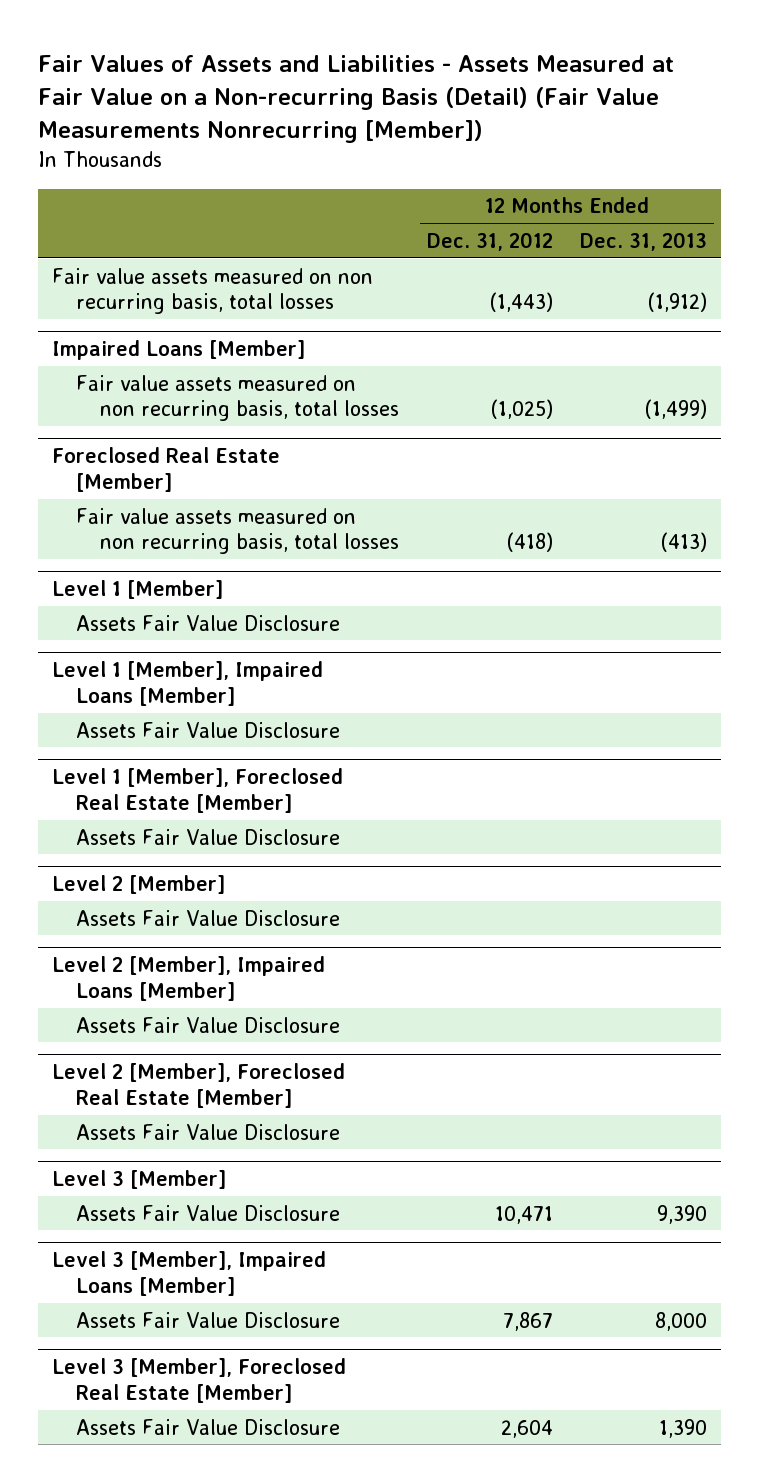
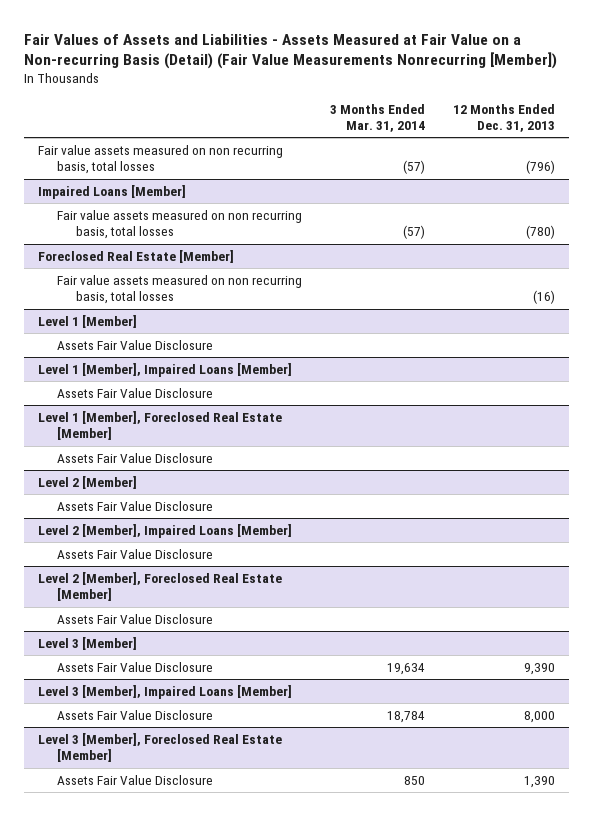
[426,231,553,251] Dec. 31, 2012 -> none
none -> [329,103,425,133] 3 Months Ended Mar. 31, 2014
[648,292,708,313] (1,912) -> [525,160,555,175] (796)
[645,399,708,420] (1,499) -> [525,225,555,240] (780)
[661,532,708,553] (413) -> [532,290,555,305] (16)

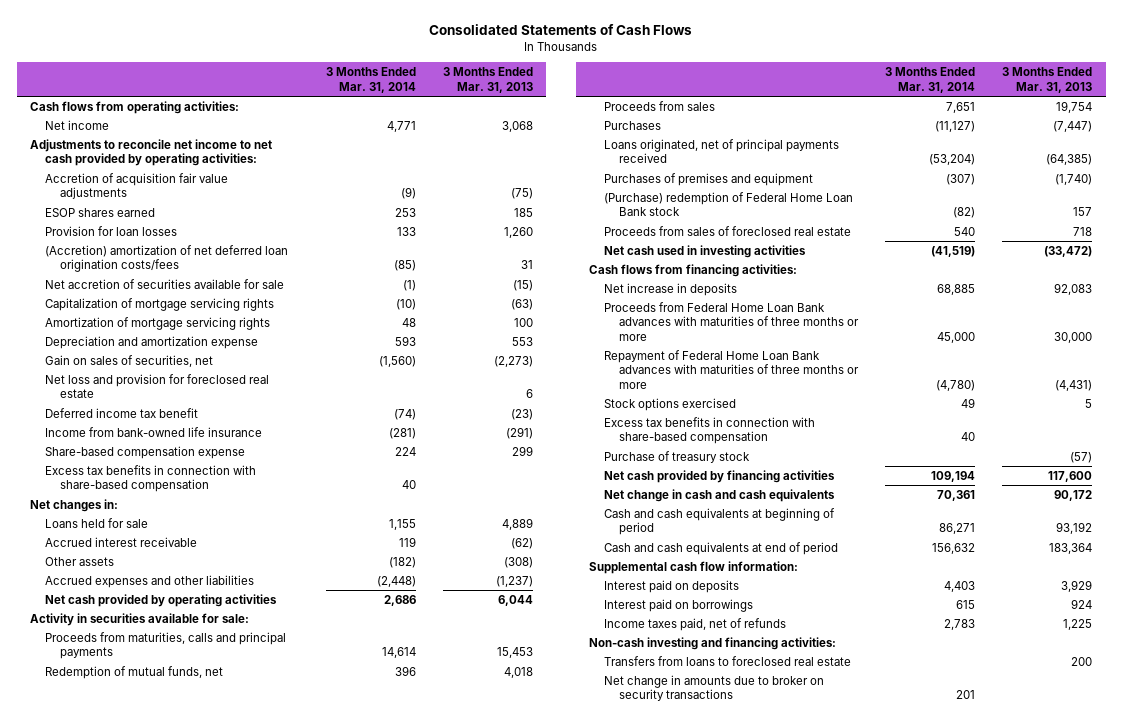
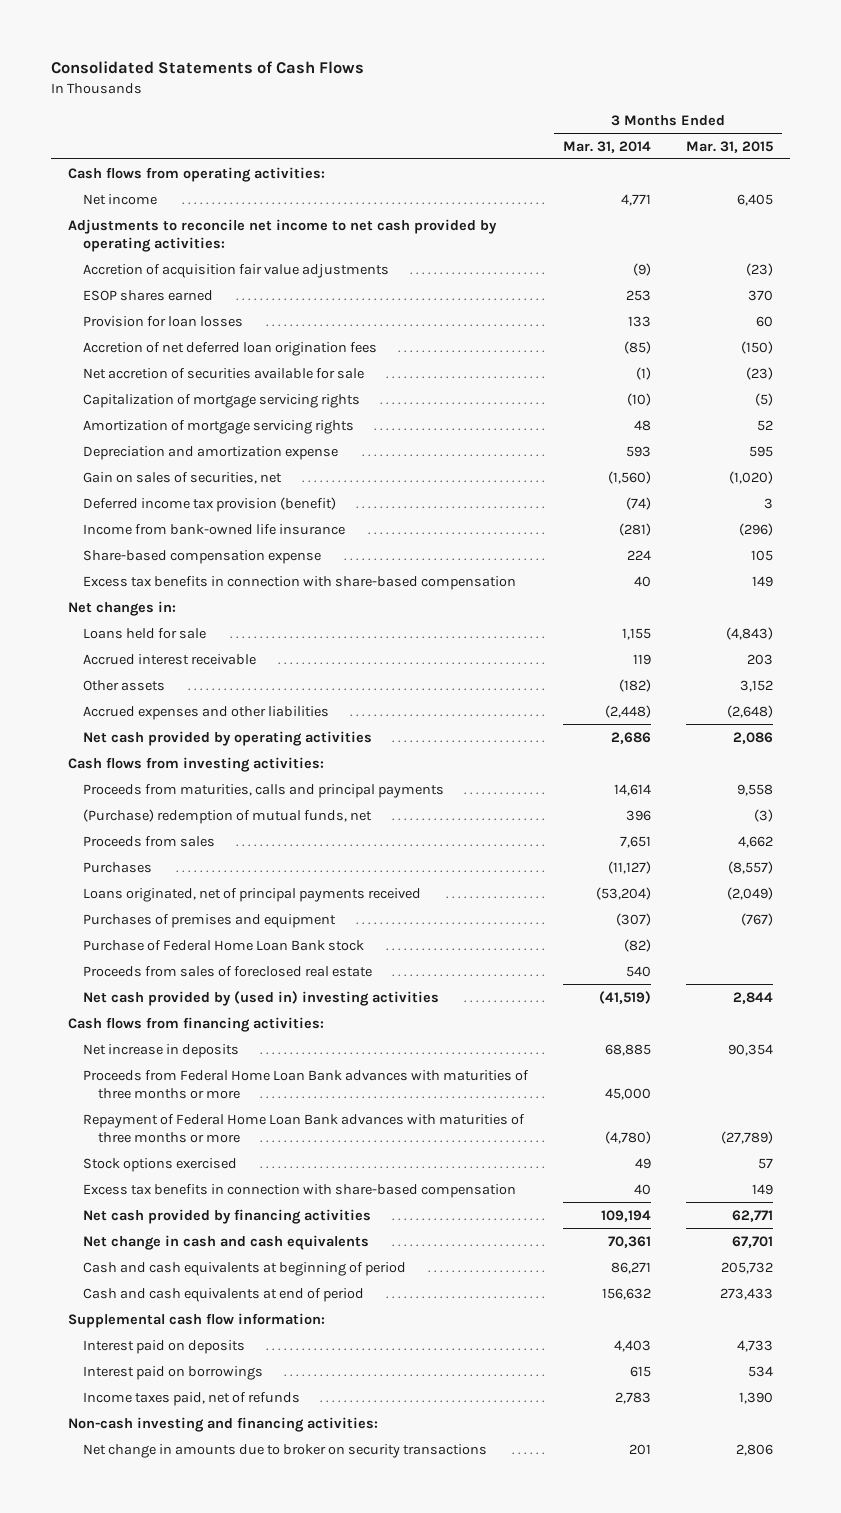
[442,67,533,93] 3 Months Ended Mar. 31, 2013 -> none
none -> [685,140,773,153] Mar. 31, 2015
[44,245,288,273] (Accretion) amortization of net deferred loan origination costs/fees -> [82,341,377,356] Accretion of net deferred loan origination fees
[44,374,269,399] Net loss and provision for foreclosed real estate -> none
[44,408,198,419] Deferred income tax benefit -> [82,496,336,512] Deferred income tax provision (benefit)
[30,613,250,627] Activity in securities available for sale: -> none
none -> [68,756,325,772] Cash flows from investing activities:
[44,666,223,680] Redemption of mutual funds, net -> [82,808,372,824] (Purchase) redemption of mutual funds, net
[604,192,854,217] (Purchase) redemption of Federal Home Loan Bank stock -> [82,939,364,951] Purchase of Federal Home Loan Bank stock
[604,245,807,259] Net cash used in investing activities -> [82,990,439,1006] Net cash provided by (used in) investing activities
[604,451,751,464] Purchase of treasury stock -> none
[604,656,852,667] Transfers from loans to foreclosed real estate -> none

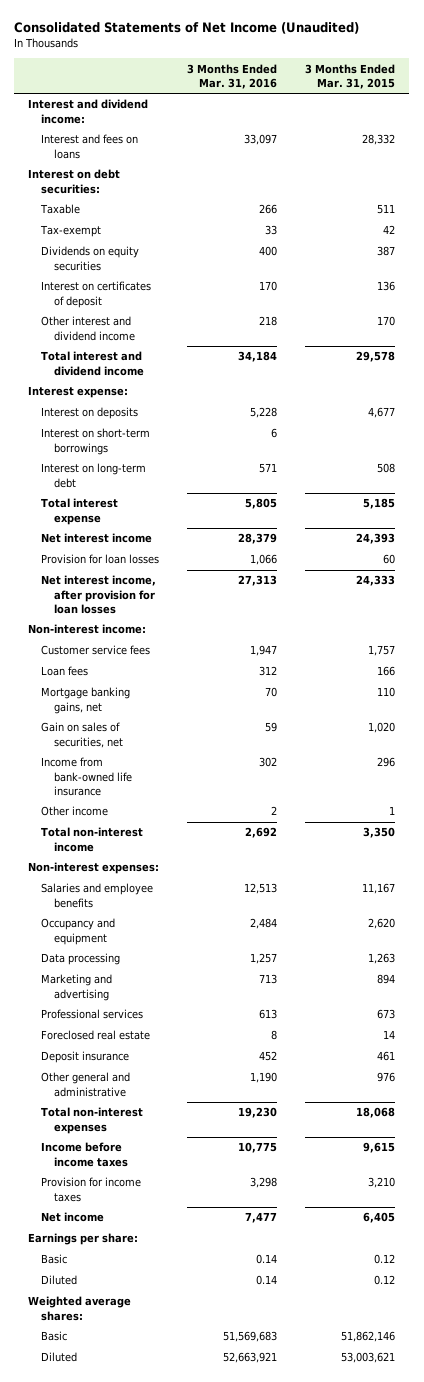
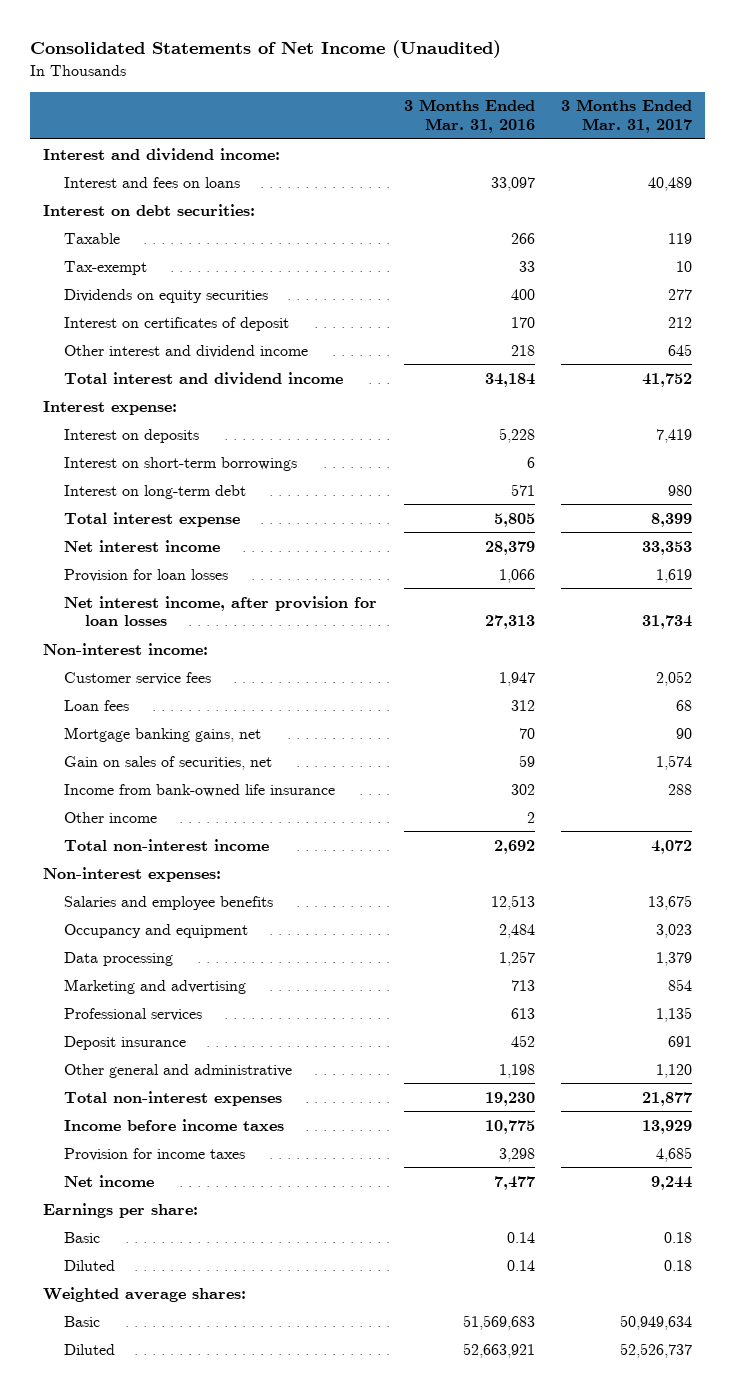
[305,63,396,89] 3 Months Ended Mar. 31, 2015 -> none
none -> [561,99,693,133] 3 Months Ended Mar. 31, 2017
[41,1030,151,1041] Foreclosed real estate -> none
[250,1072,278,1084] 1,190 -> [498,1063,535,1078] 1,198

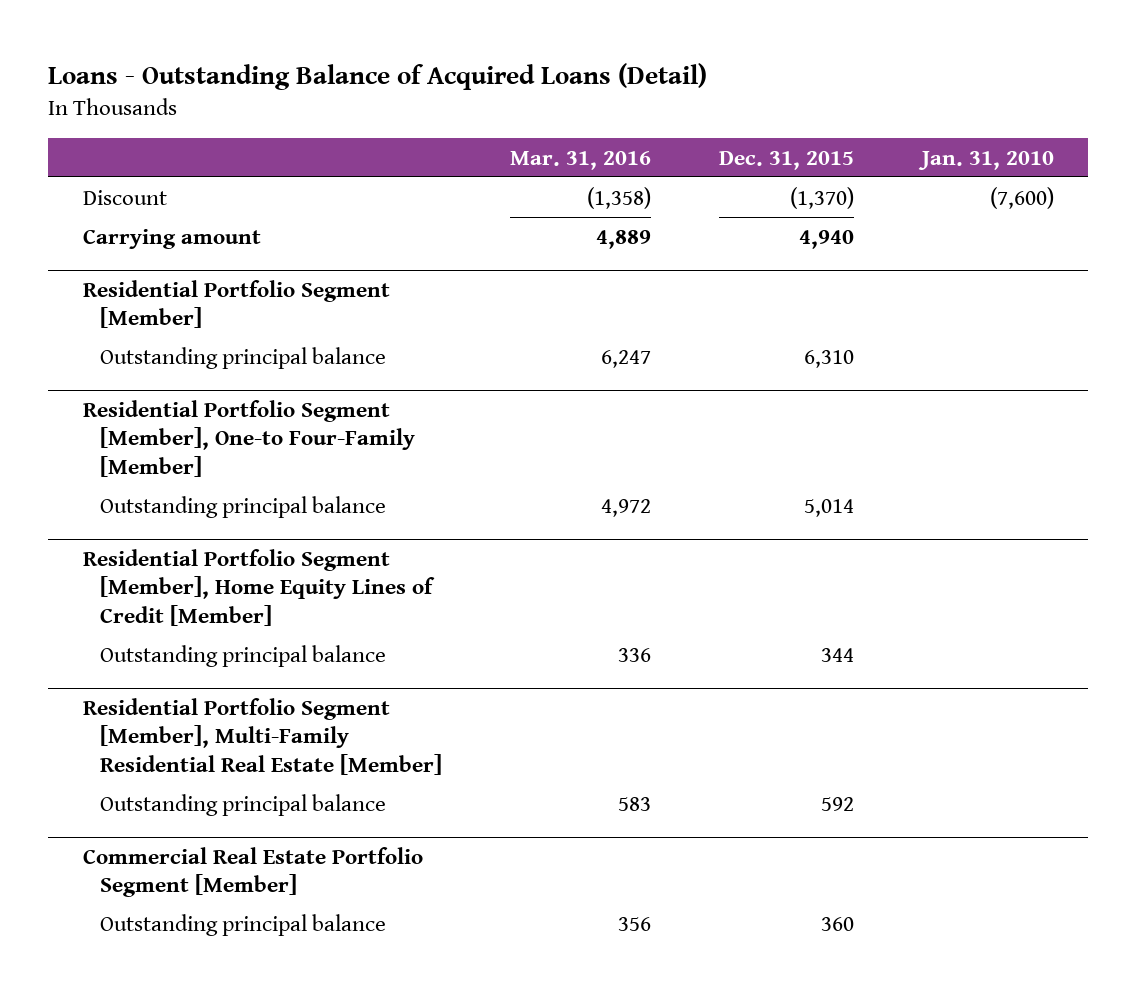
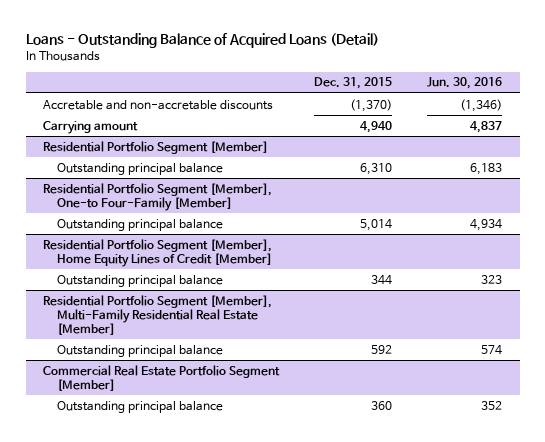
[509,150,651,170] Mar. 31, 2016 -> none
[918,150,1055,170] Jan. 31, 2010 -> none
none -> [427,77,503,90] Jun. 30, 2016
[82,189,167,205] Discount -> [43,99,274,110] Accretable and non-accretable discounts

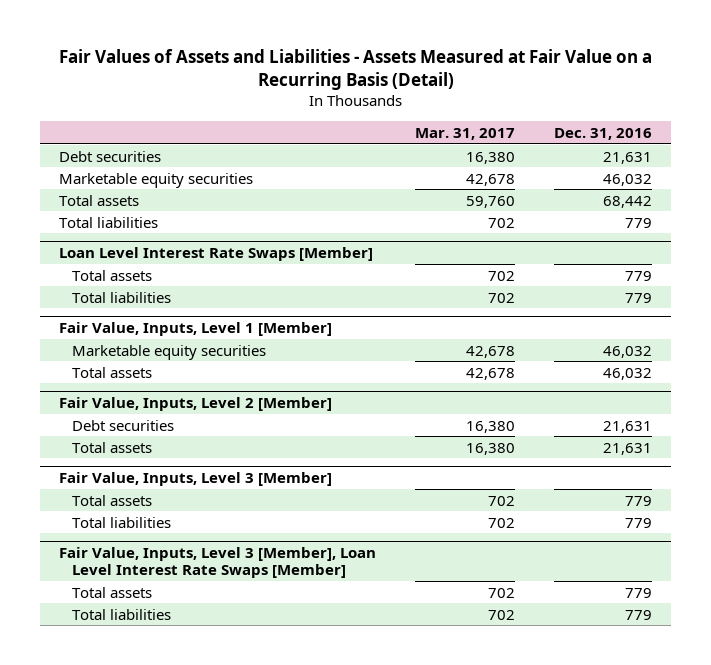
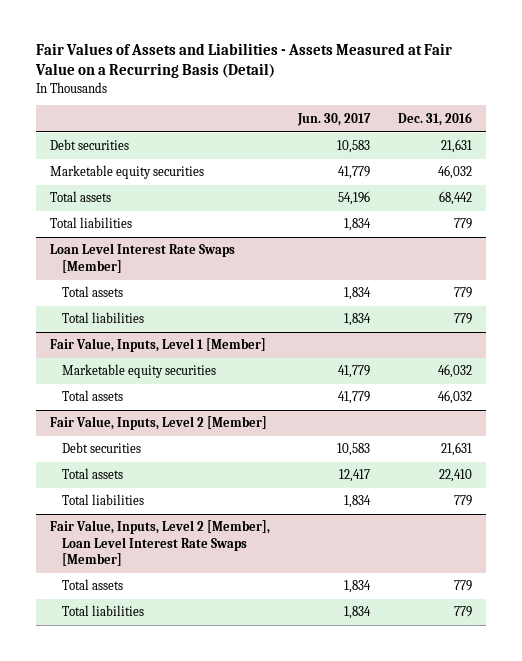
[415,127,516,140] Mar. 31, 2017 -> none
none -> [296,112,371,126] Jun. 30, 2017
[59,472,333,487] Fair Value, Inputs, Level 3 [Member] -> none
[72,494,153,506] Total assets -> none
[602,442,652,455] 21,631 -> [438,469,472,483] 22,410
[59,547,377,579] Fair Value, Inputs, Level 3 [Member], Loan Level Interest Rate Swaps [Member] -> [49,520,270,567] Fair Value, Inputs, Level 2 [Member], Loan Level Interest Rate Swaps [Member]

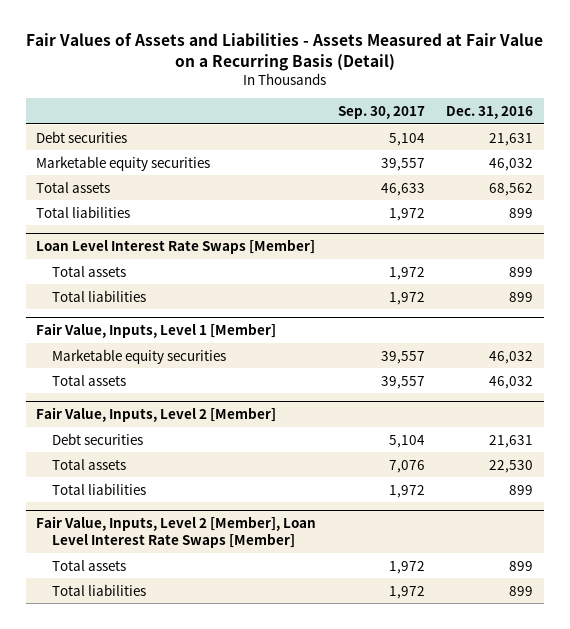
[296,112,371,126] Jun. 30, 2017 -> none
none -> [337,105,425,119] Sep. 30, 2017
[438,191,472,206] 68,442 -> [489,182,534,196] 68,562
[453,218,472,230] 779 -> [509,207,534,218] 899
[453,287,472,299] 779 -> [509,266,534,277] 899
[453,313,472,325] 779 -> [509,291,534,302] 899
[438,469,472,483] 22,410 -> [489,459,534,473] 22,530
[453,495,472,507] 779 -> [509,484,534,495] 899
[453,580,472,592] 779 -> [509,560,534,571] 899
[453,606,472,618] 779 -> [509,585,534,596] 899

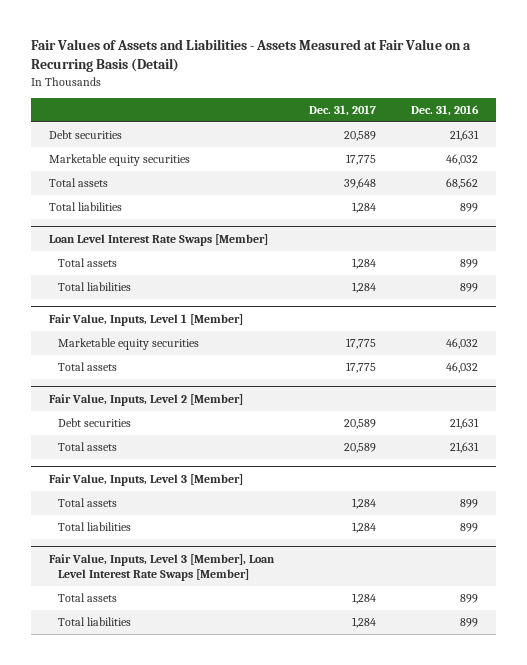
[337,105,425,119] Sep. 30, 2017 -> none
none -> [308,105,376,117] Dec. 31, 2017
[489,459,534,473] 22,530 -> [450,442,480,454] 21,631
none -> [48,473,243,486] Fair Value, Inputs, Level 3 [Member]
none -> [58,498,118,508] Total assets
[36,516,317,549] Fair Value, Inputs, Level 2 [Member], Loan Level Interest Rate Swaps [Member] -> [48,553,275,581] Fair Value, Inputs, Level 3 [Member], Loan Level Interest Rate Swaps [Member]

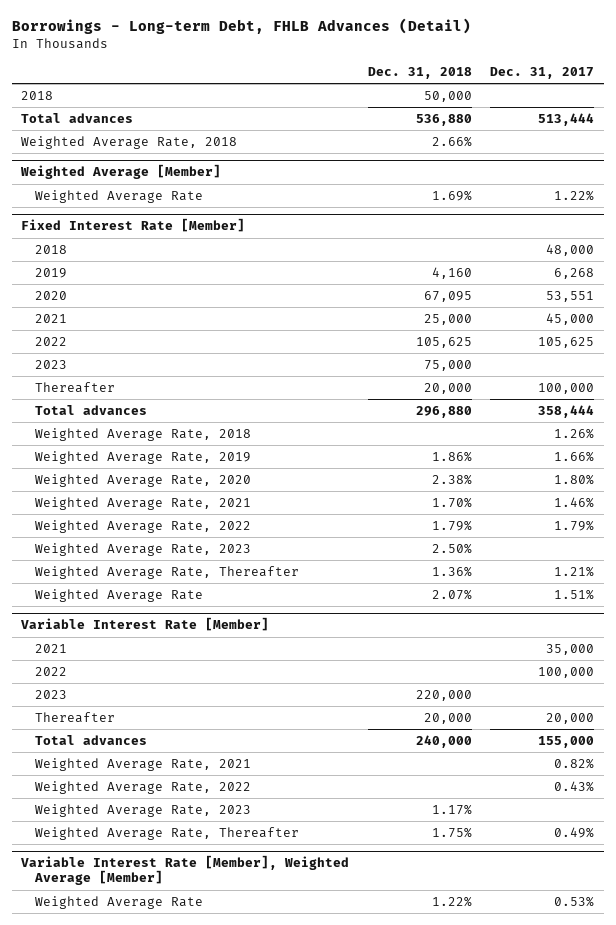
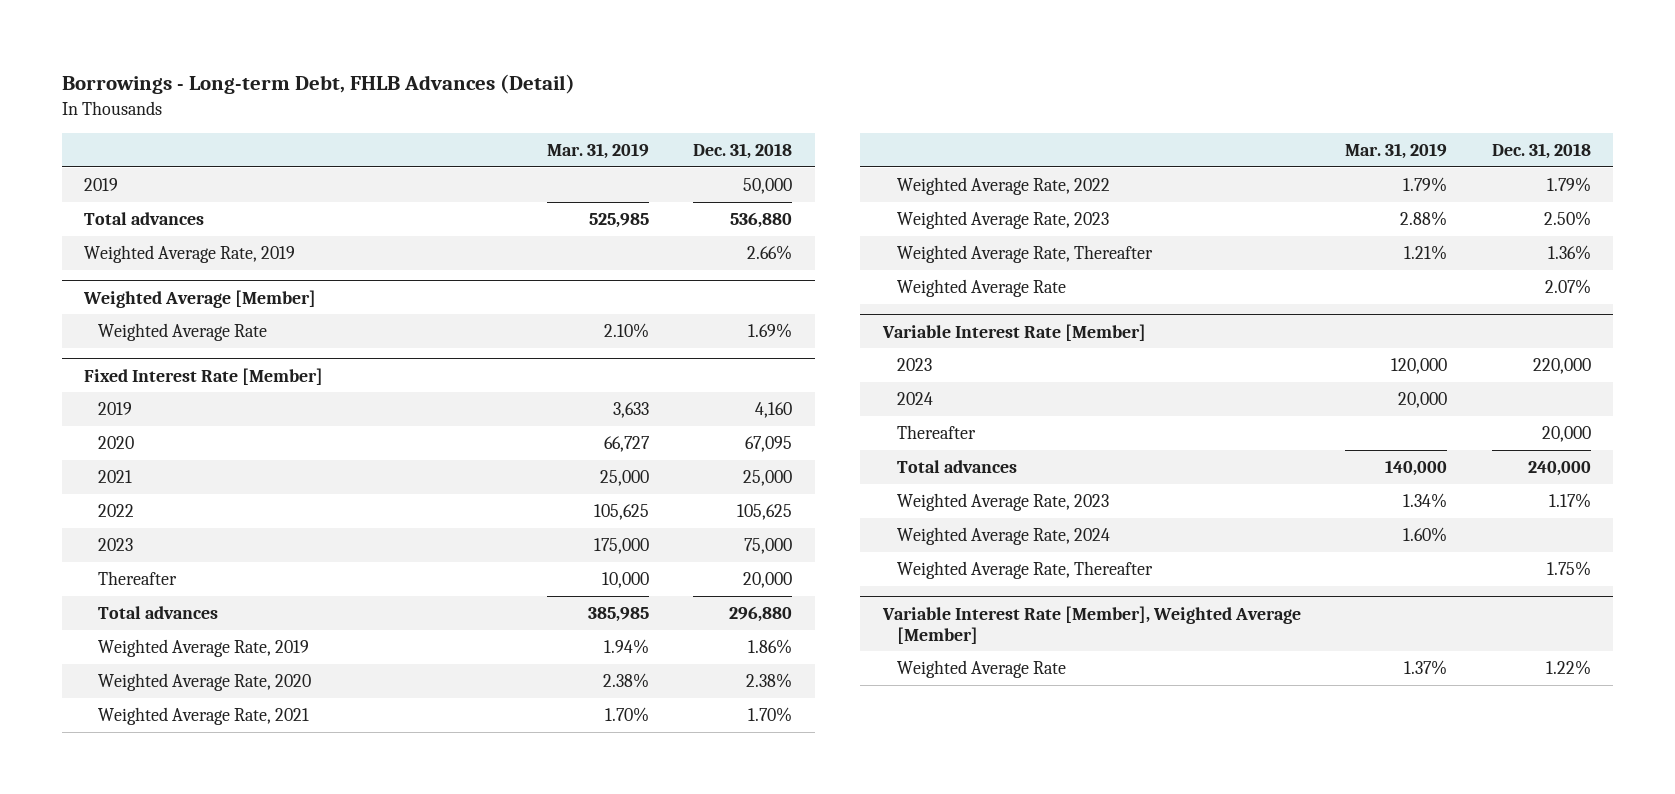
[490,66,595,79] Dec. 31, 2017 -> none
none -> [546,143,649,160] Mar. 31, 2019
[21,90,54,100] 2018 -> [84,178,119,192] 2019
[21,135,238,149] Weighted Average Rate, 2018 -> [84,245,296,264] Weighted Average Rate, 2019
[35,244,68,254] 2018 -> none
[35,427,252,441] Weighted Average Rate, 2018 -> none
[35,643,68,653] 2021 -> none
[35,666,68,676] 2022 -> none
none -> [896,392,933,406] 2024
[35,757,252,771] Weighted Average Rate, 2021 -> none
[35,780,252,794] Weighted Average Rate, 2022 -> none
none -> [896,527,1110,546] Weighted Average Rate, 2024

